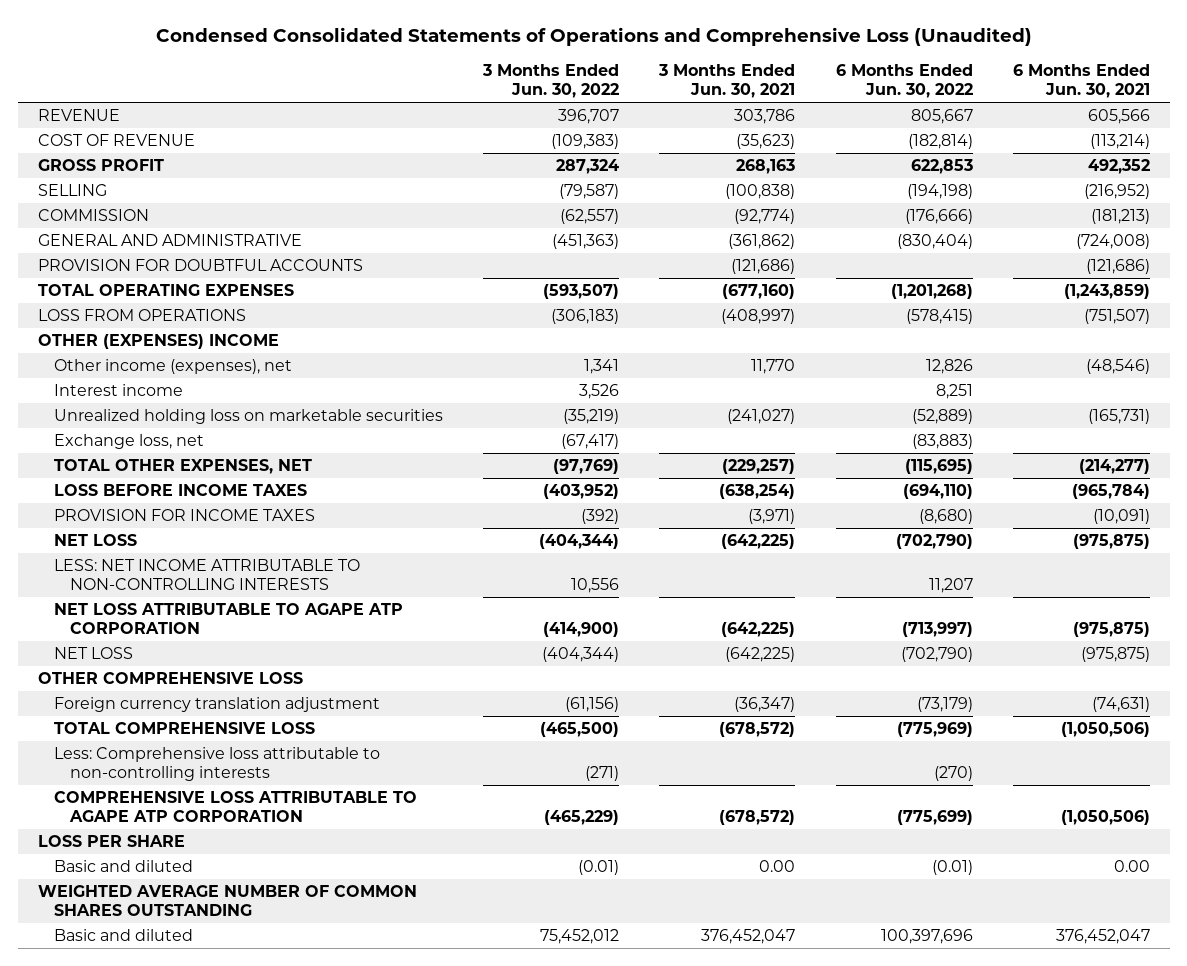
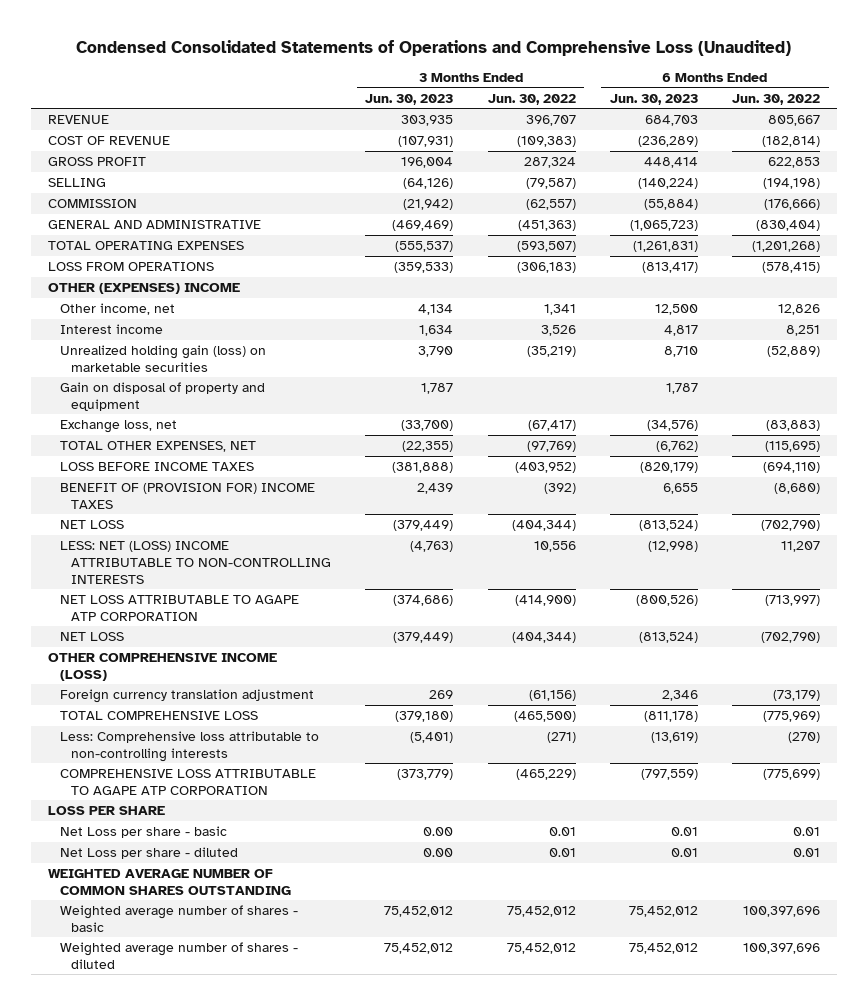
[658,64,796,99] 3 Months Ended Jun. 30, 2021 -> none
[1012,64,1150,99] 6 Months Ended Jun. 30, 2021 -> none
none -> [365,93,454,105] Jun. 30, 2023
none -> [609,93,698,105] Jun. 30, 2023
[37,258,363,271] PROVISION FOR DOUBTFUL ACCOUNTS -> none
[53,358,292,374] Other income (expenses), net -> [59,303,175,316] Other income, net
[53,408,443,424] Unrealized holding loss on marketable securities -> [59,345,266,373] Unrealized holding gain (loss) on marketable securities
none -> [59,382,265,412] Gain on disposal of property and equipment
[53,508,315,521] PROVISION FOR INCOME TAXES -> [59,483,315,510] BENEFIT OF (PROVISION FOR) INCOME TAXES
[53,558,360,591] LESS: NET INCOME ATTRIBUTABLE TO NON-CONTROLLING INTERESTS -> [59,541,332,584] LESS: NET (LOSS) INCOME ATTRIBUTABLE TO NON-CONTROLLING INTERESTS
[37,671,303,684] OTHER COMPREHENSIVE LOSS -> [48,653,278,682] OTHER COMPREHENSIVE INCOME (LOSS)
[53,859,193,872] Basic and diluted -> none
none -> [59,826,227,839] Net Loss per share - basic
none -> [59,847,238,860] Net Loss per share - diluted
[53,928,193,941] Basic and diluted -> [59,905,298,933] Weighted average number of shares - basic
none -> [59,942,298,970] Weighted average number of shares - diluted

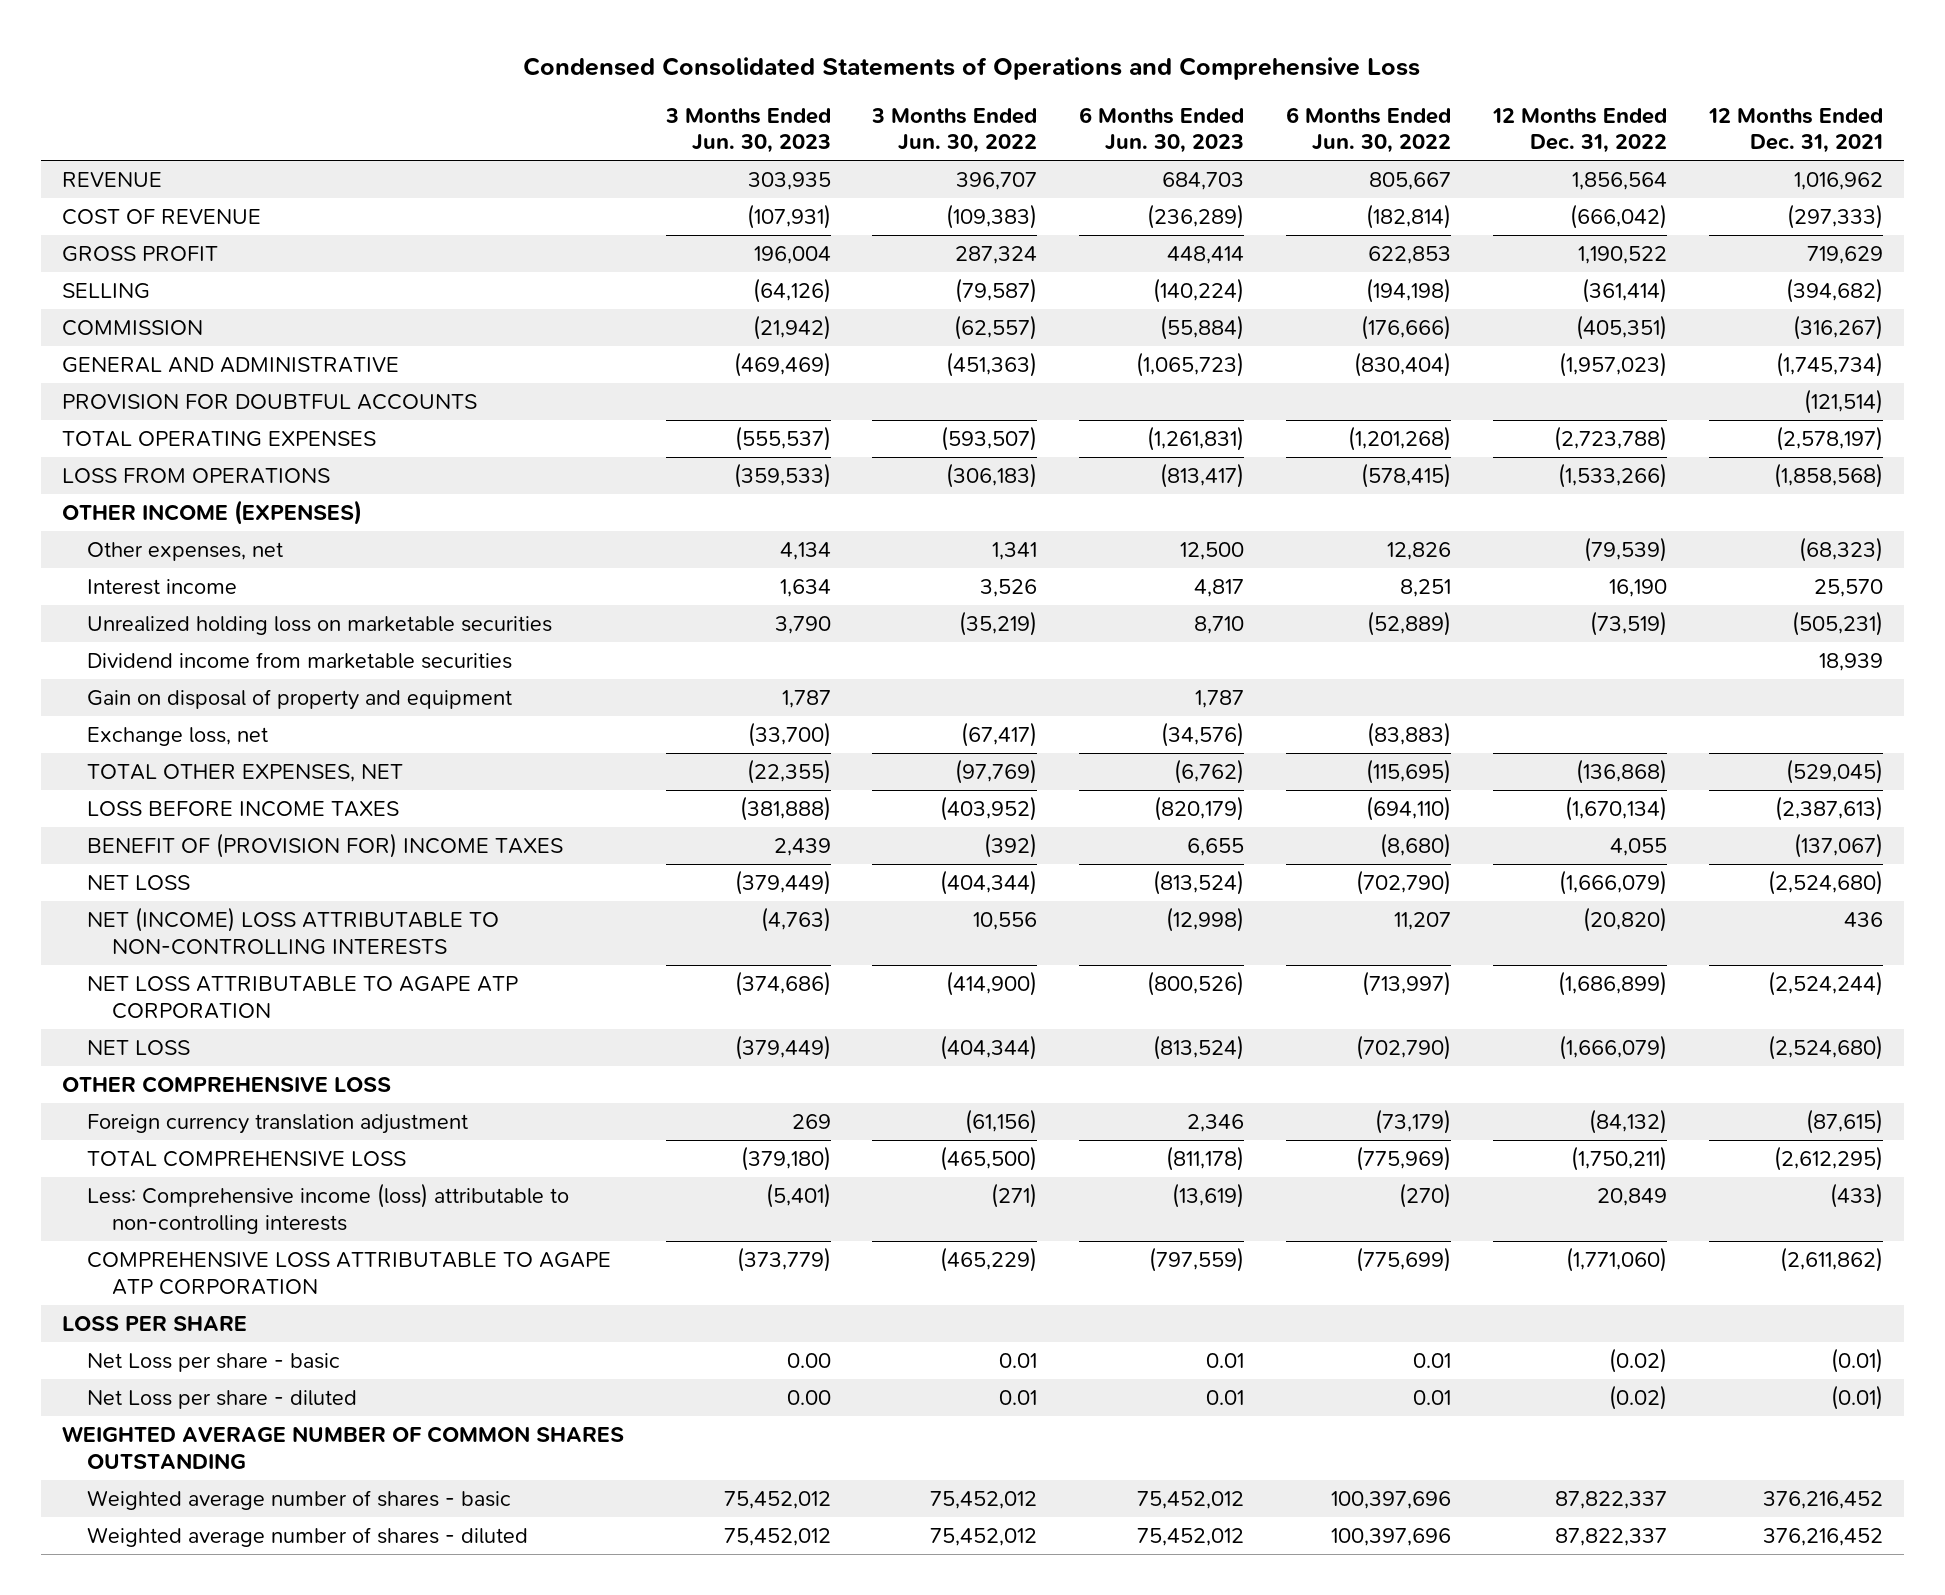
[76,40,792,57] Condensed Consolidated Statements of Operations and Comprehensive Loss (Unaudited) -> [523,56,1421,80] Condensed Consolidated Statements of Operations and Comprehensive Loss
none -> [1492,107,1668,154] 12 Months Ended Dec. 31, 2022
none -> [1708,107,1884,154] 12 Months Ended Dec. 31, 2021
none -> [61,394,477,411] PROVISION FOR DOUBTFUL ACCOUNTS
[48,283,241,295] OTHER (EXPENSES) INCOME -> [61,500,362,526] OTHER INCOME (EXPENSES)
[59,303,175,316] Other income, net -> [86,542,283,562] Other expenses, net
[59,345,266,373] Unrealized holding gain (loss) on marketable securities -> [86,616,552,636] Unrealized holding loss on marketable securities
none -> [86,652,512,670] Dividend income from marketable securities
[59,541,332,584] LESS: NET (LOSS) INCOME ATTRIBUTABLE TO NON-CONTROLLING INTERESTS -> [86,907,499,955] NET (INCOME) LOSS ATTRIBUTABLE TO NON-CONTROLLING INTERESTS
[48,653,278,682] OTHER COMPREHENSIVE INCOME (LOSS) -> [61,1076,391,1094] OTHER COMPREHENSIVE LOSS
[59,731,319,763] Less: Comprehensive loss attributable to non-controlling interests -> [86,1183,569,1234] Less: Comprehensive income (loss) attributable to non-controlling interests

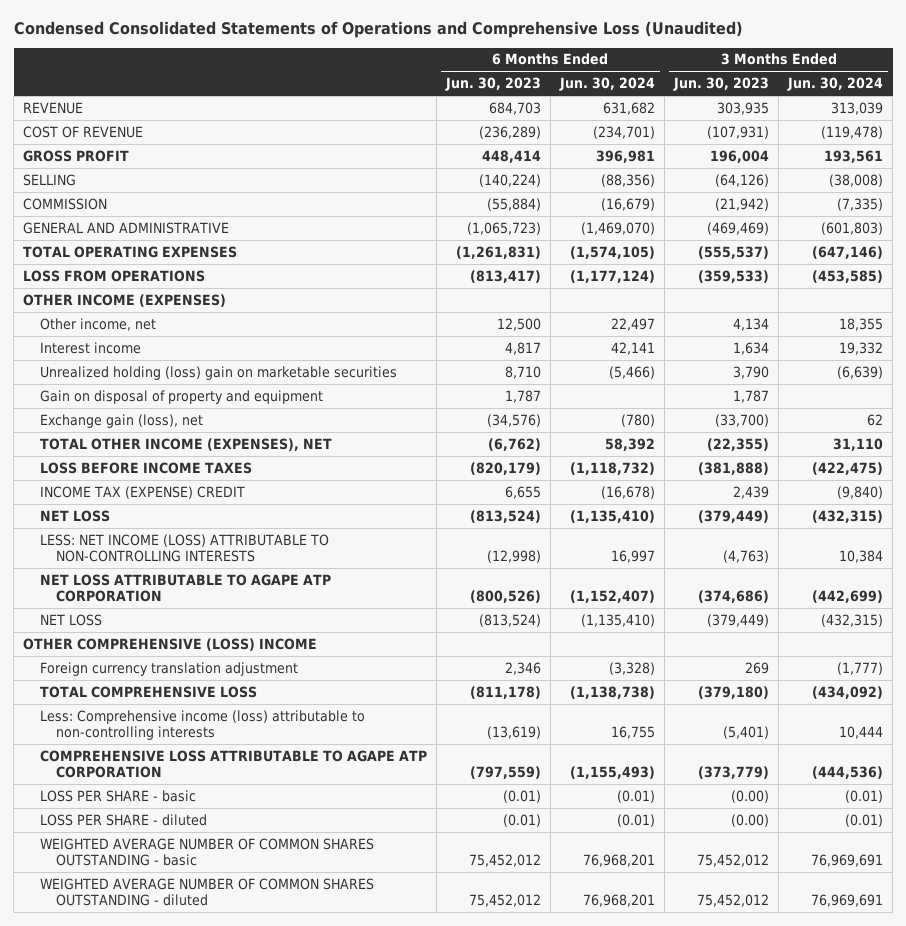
[523,56,1421,80] Condensed Consolidated Statements of Operations and Comprehensive Loss -> [13,21,743,39] Condensed Consolidated Statements of Operations and Comprehensive Loss (Unaudited)
[871,107,1038,154] 3 Months Ended Jun. 30, 2022 -> none
[1286,106,1452,154] 6 Months Ended Jun. 30, 2022 -> none
[1492,107,1668,154] 12 Months Ended Dec. 31, 2022 -> none
[1708,107,1884,154] 12 Months Ended Dec. 31, 2021 -> none
none -> [558,77,655,92] Jun. 30, 2024
none -> [787,77,884,92] Jun. 30, 2024
[61,394,477,411] PROVISION FOR DOUBTFUL ACCOUNTS -> none
[86,542,283,562] Other expenses, net -> [39,317,156,331] Other income, net
[86,652,512,670] Dividend income from marketable securities -> none
[86,616,552,636] Unrealized holding loss on marketable securities -> [39,365,397,380] Unrealized holding (loss) gain on marketable securities
[86,727,268,747] Exchange loss, net -> [39,413,203,428] Exchange gain (loss), net
[86,764,403,783] TOTAL OTHER EXPENSES, NET -> [39,437,332,451] TOTAL OTHER INCOME (EXPENSES), NET
[86,833,563,859] BENEFIT OF (PROVISION FOR) INCOME TAXES -> [39,485,245,499] INCOME TAX (EXPENSE) CREDIT
[86,907,499,955] NET (INCOME) LOSS ATTRIBUTABLE TO NON-CONTROLLING INTERESTS -> [39,533,329,563] LESS: NET INCOME (LOSS) ATTRIBUTABLE TO NON-CONTROLLING INTERESTS
[61,1076,391,1094] OTHER COMPREHENSIVE LOSS -> [23,637,318,651] OTHER COMPREHENSIVE (LOSS) INCOME
[61,1316,247,1332] LOSS PER SHARE -> none
[61,1426,624,1469] WEIGHTED AVERAGE NUMBER OF COMMON SHARES OUTSTANDING -> none
[86,1353,340,1373] Net Loss per share - basic -> [39,789,196,802] LOSS PER SHARE - basic
[786,1353,831,1369] 0.00 -> [731,789,770,803] (0.00)
[1206,1353,1245,1369] 0.01 -> [502,789,541,803] (0.01)
[86,1390,357,1410] Net Loss per share - diluted -> [39,813,207,826] LOSS PER SHARE - diluted
[786,1390,831,1406] 0.00 -> [731,813,770,827] (0.00)
[1206,1390,1245,1406] 0.01 -> [502,813,541,827] (0.01)
[86,1490,511,1511] Weighted average number of shares - basic -> [39,837,374,867] WEIGHTED AVERAGE NUMBER OF COMMON SHARES OUTSTANDING - basic
[86,1527,528,1548] Weighted average number of shares - diluted -> [39,877,374,907] WEIGHTED AVERAGE NUMBER OF COMMON SHARES OUTSTANDING - diluted

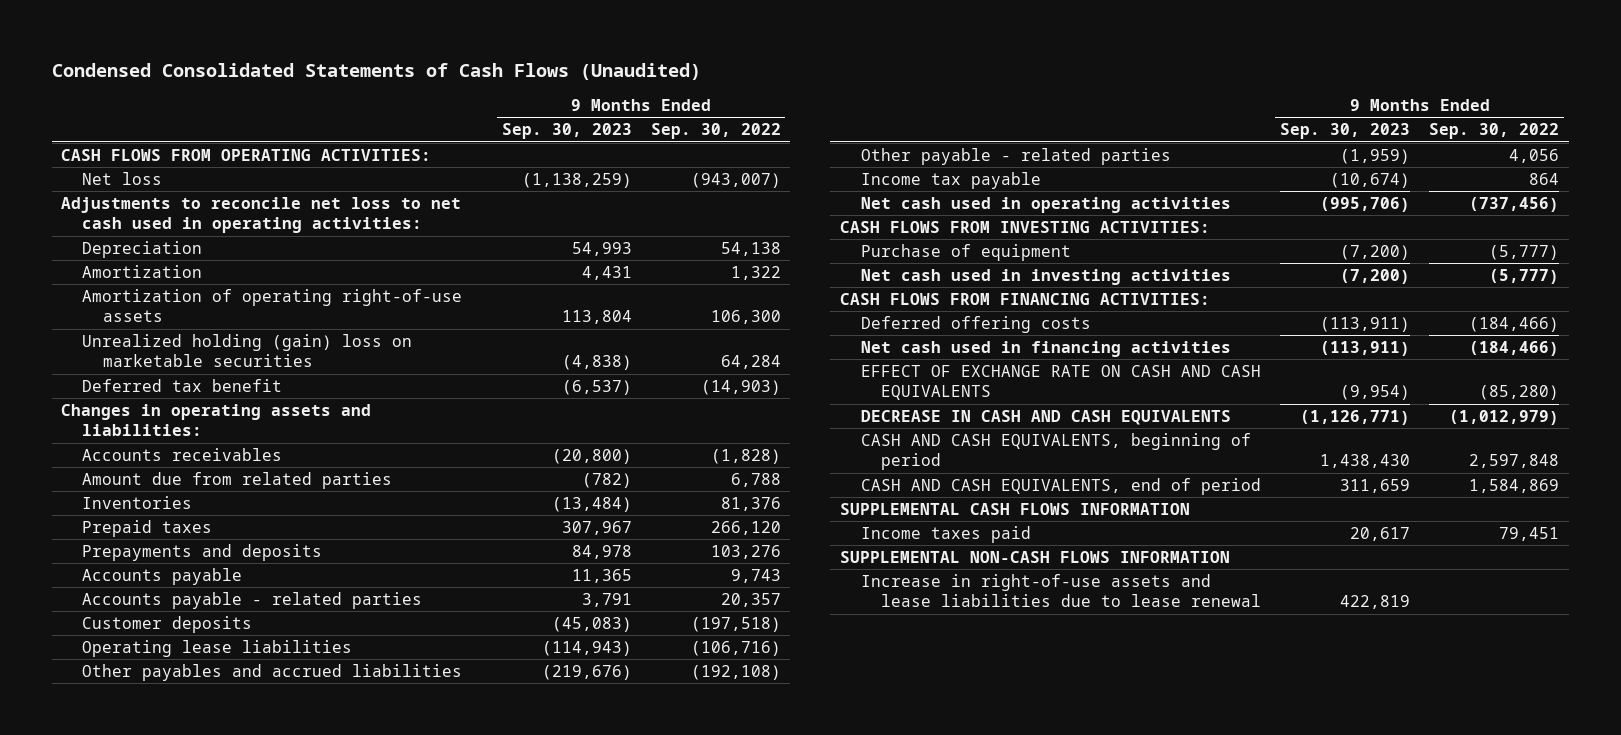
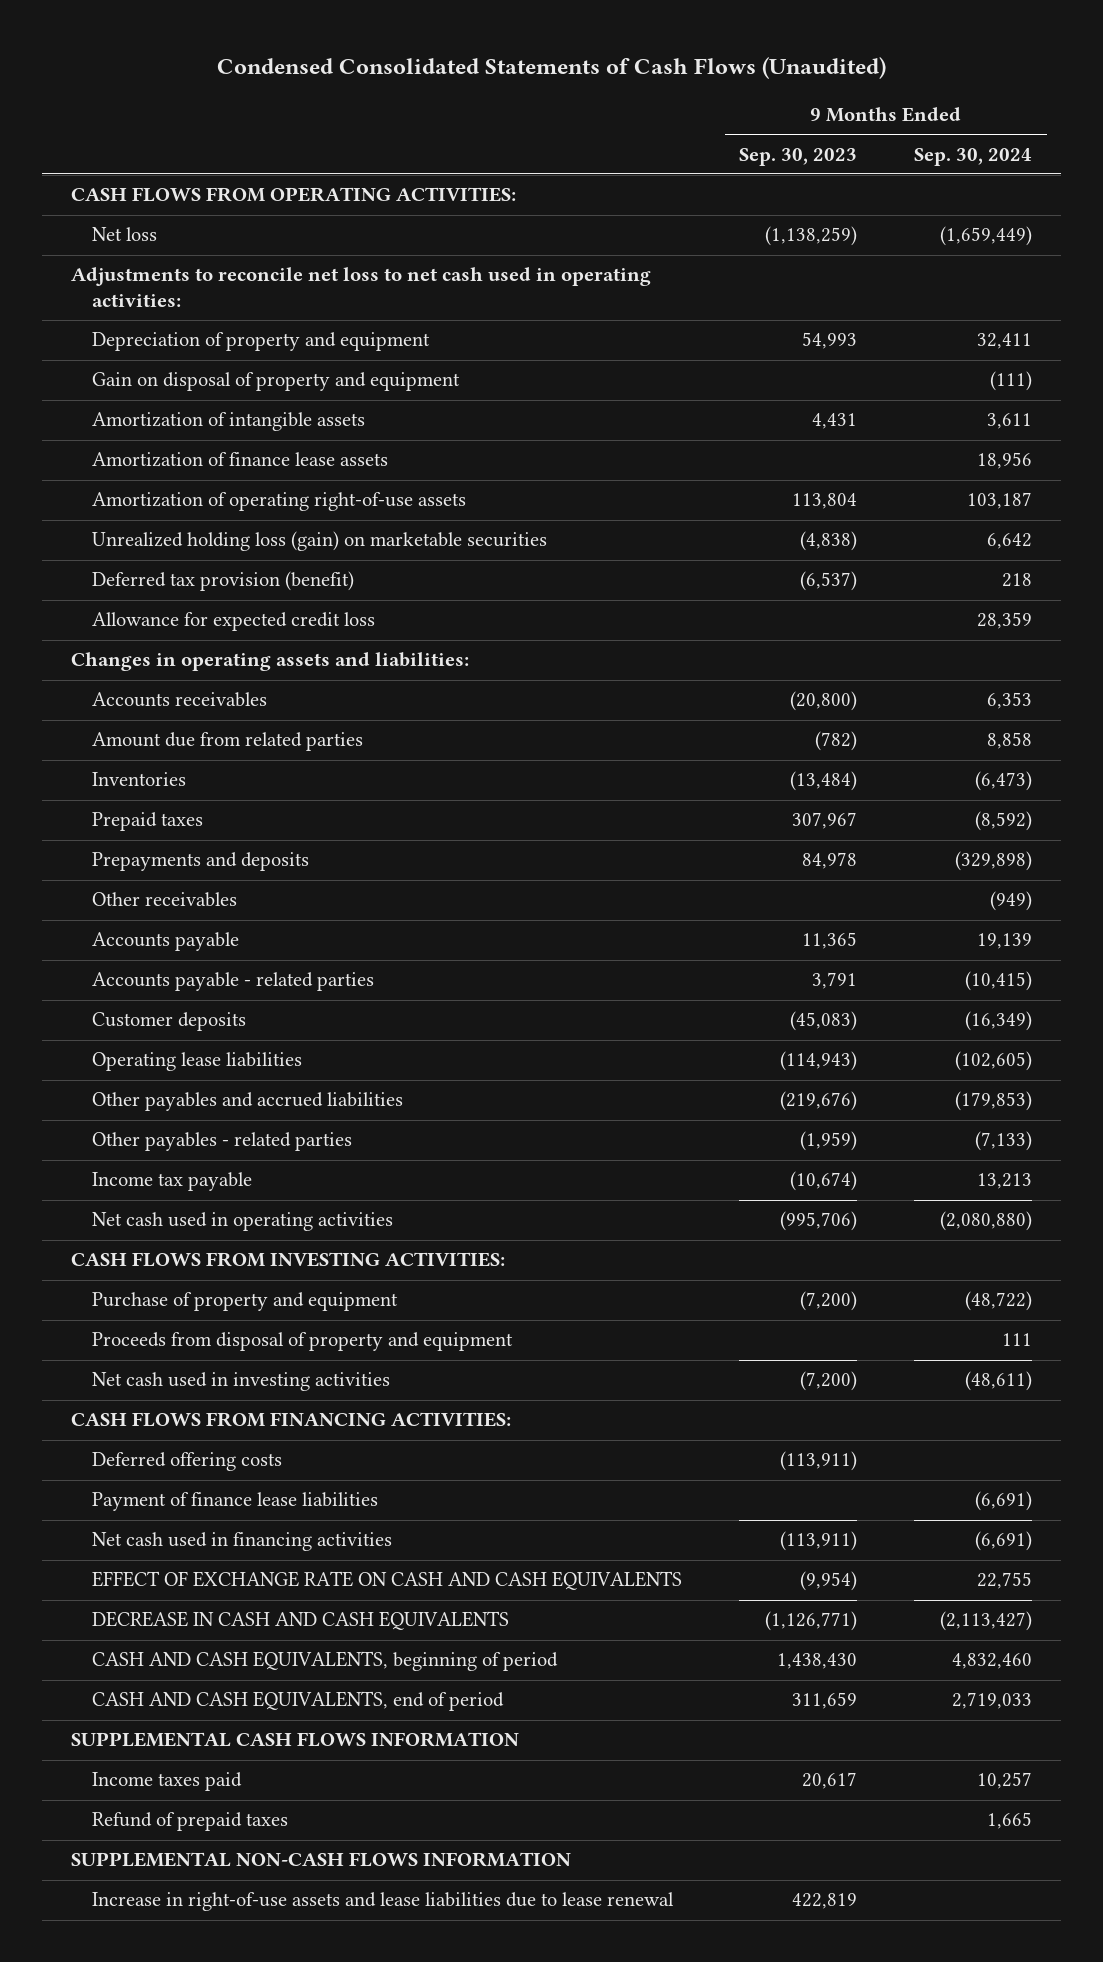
[650,123,781,140] Sep. 30, 2022 -> none
none -> [914,147,1033,166] Sep. 30, 2024
[82,240,203,258] Depreciation -> [91,332,430,352] Depreciation of property and equipment
none -> [91,372,460,392] Gain on disposal of property and equipment
[82,264,203,278] Amortization -> [91,412,365,432] Amortization of intangible assets
none -> [91,452,388,468] Amortization of finance lease assets
[82,333,413,368] Unrealized holding (gain) loss on marketable securities -> [91,531,547,552] Unrealized holding loss (gain) on marketable securities
[82,378,283,392] Deferred tax benefit -> [91,571,354,592] Deferred tax provision (benefit)
none -> [91,612,375,632] Allowance for expected credit loss
none -> [91,892,237,908] Other receivables
[860,147,1171,165] Other payable - related parties -> [91,1132,352,1152] Other payables - related parties
[860,243,1071,261] Purchase of equipment -> [91,1292,398,1312] Purchase of property and equipment
none -> [91,1332,513,1352] Proceeds from disposal of property and equipment
none -> [91,1492,378,1512] Payment of finance lease liabilities
none -> [91,1812,288,1832] Refund of prepaid taxes

